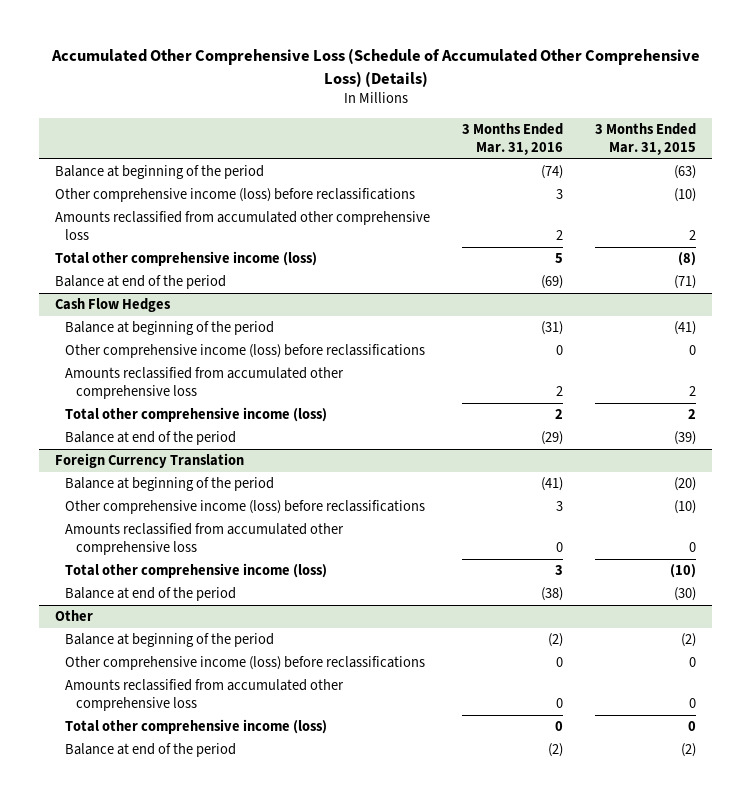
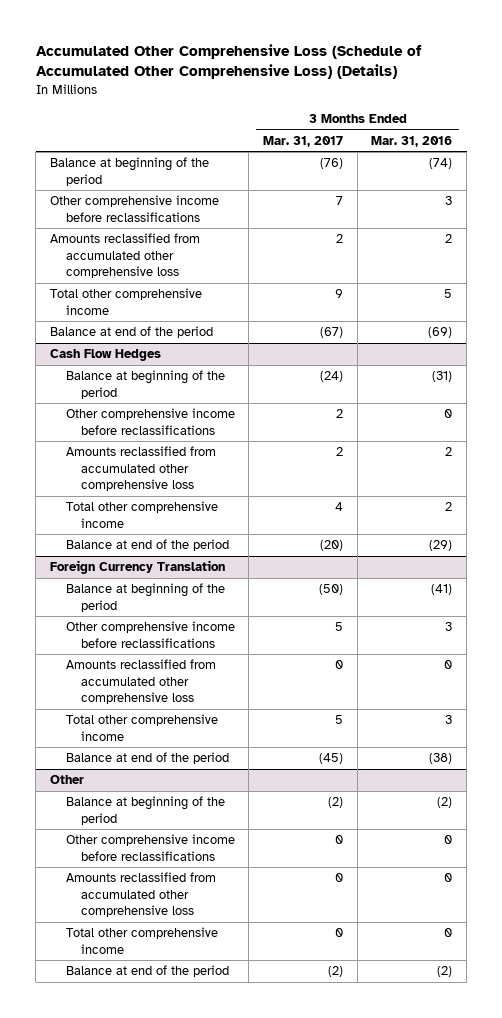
[595,123,697,155] 3 Months Ended Mar. 31, 2015 -> none
none -> [262,135,343,147] Mar. 31, 2017
[54,188,415,203] Other comprehensive income (loss) before reclassifications -> [49,195,219,222] Other comprehensive income before reclassifications
[54,251,317,267] Total other comprehensive income (loss) -> [49,288,202,315] Total other comprehensive income
[65,344,426,359] Other comprehensive income (loss) before reclassifications -> [65,408,235,435] Other comprehensive income before reclassifications
[65,407,328,423] Total other comprehensive income (loss) -> [65,501,218,528] Total other comprehensive income
[65,500,426,515] Other comprehensive income (loss) before reclassifications -> [65,621,235,648] Other comprehensive income before reclassifications
[65,563,328,579] Total other comprehensive income (loss) -> [65,714,218,741] Total other comprehensive income
[65,656,426,671] Other comprehensive income (loss) before reclassifications -> [65,834,235,861] Other comprehensive income before reclassifications
[65,719,328,735] Total other comprehensive income (loss) -> [65,927,218,954] Total other comprehensive income

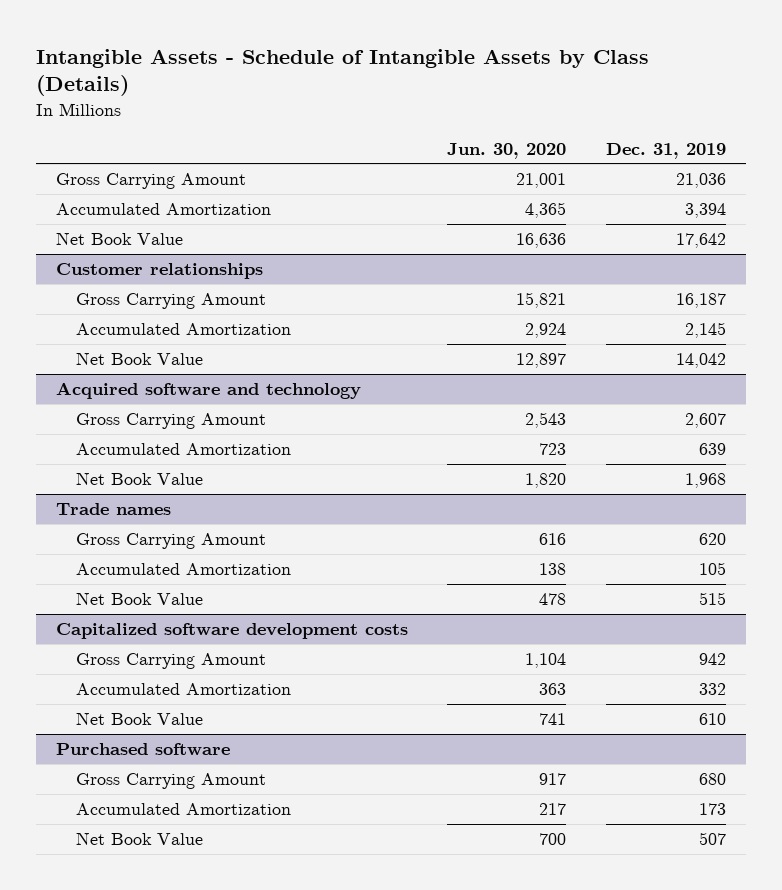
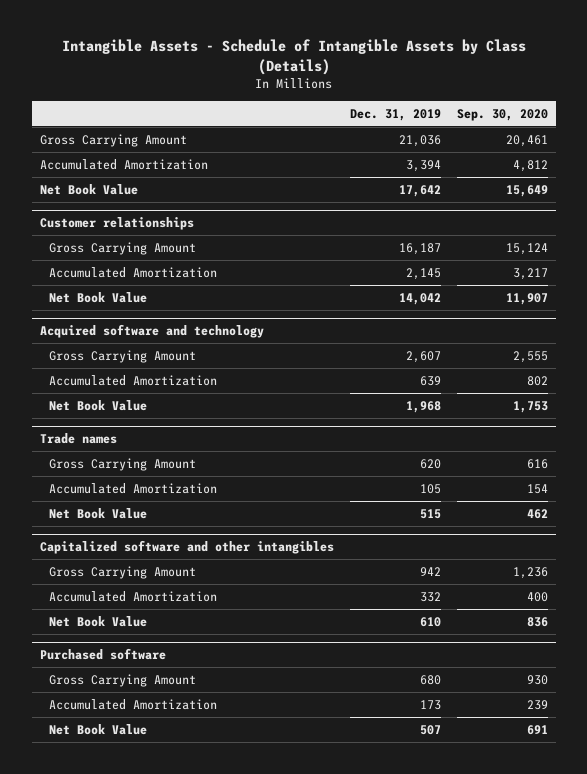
[447,142,567,159] Jun. 30, 2020 -> none
none -> [456,108,548,121] Sep. 30, 2020
[55,623,408,640] Capitalized software development costs -> [39,540,334,555] Capitalized software and other intangibles

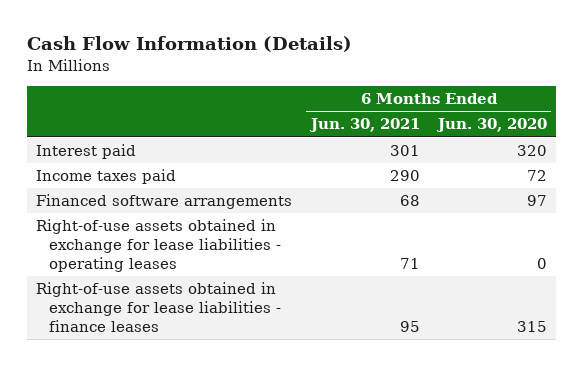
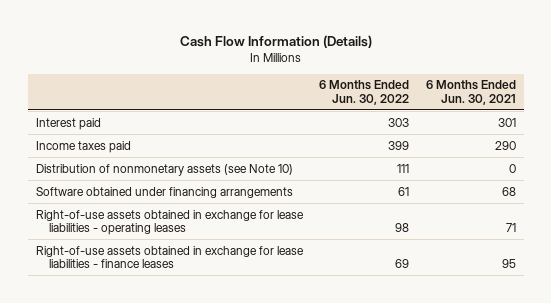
[435,118,547,133] Jun. 30, 2020 -> none
none -> [319,80,410,105] 6 Months Ended Jun. 30, 2022
none -> [35,163,293,176] Distribution of nonmonetary assets (see Note 10)
[36,194,293,210] Financed software arrangements -> [35,186,293,198] Software obtained under financing arrangements

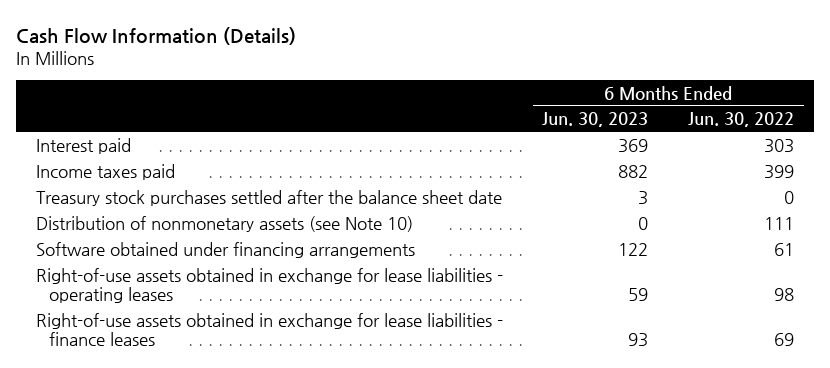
[425,80,516,105] 6 Months Ended Jun. 30, 2021 -> none
none -> [542,112,649,128] Jun. 30, 2023
none -> [36,189,503,206] Treasury stock purchases settled after the balance sheet date

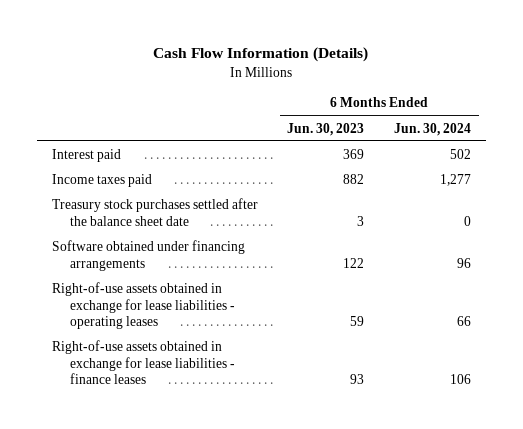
[687,112,794,128] Jun. 30, 2022 -> none
none -> [394,122,472,136] Jun. 30, 2024
[36,215,414,232] Distribution of nonmonetary assets (see Note 10) -> none

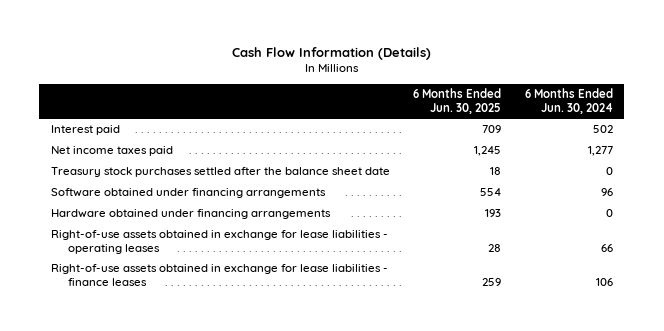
[287,122,365,136] Jun. 30, 2023 -> none
none -> [413,88,502,114] 6 Months Ended Jun. 30, 2025
[51,174,152,188] Income taxes paid -> [51,146,174,157] Net income taxes paid
none -> [51,209,332,220] Hardware obtained under financing arrangements

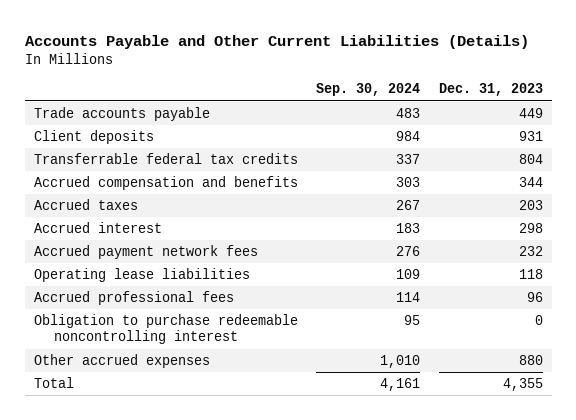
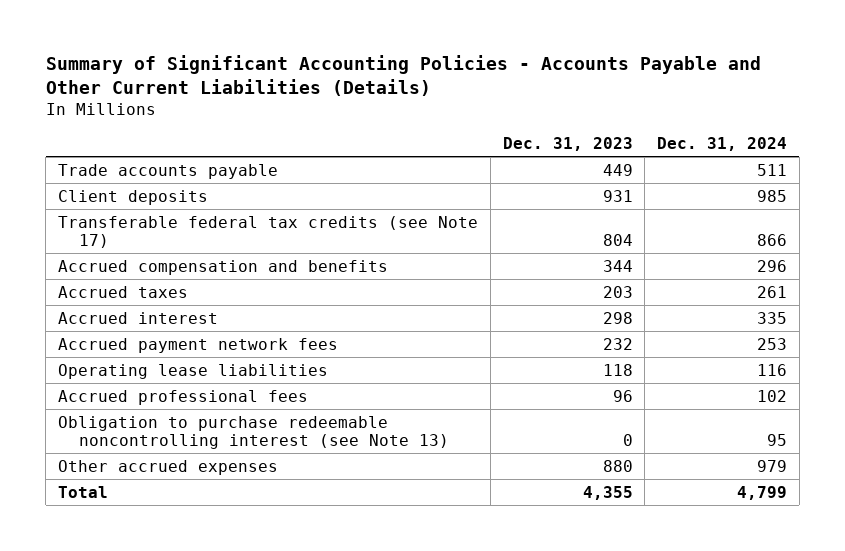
[24,34,529,49] Accounts Payable and Other Current Liabilities (Details) -> [45,54,761,96] Summary of Significant Accounting Policies - Accounts Payable and Other Current Liabilities (Details)
[316,83,421,97] Sep. 30, 2024 -> none
none -> [657,136,788,151] Dec. 31, 2024
[33,153,298,165] Transferrable federal tax credits -> none
none -> [58,215,479,248] Transferable federal tax credits (see Note 17)
[33,314,298,345] Obligation to purchase redeemable noncontrolling interest -> [58,415,450,449] Obligation to purchase redeemable noncontrolling interest (see Note 13)

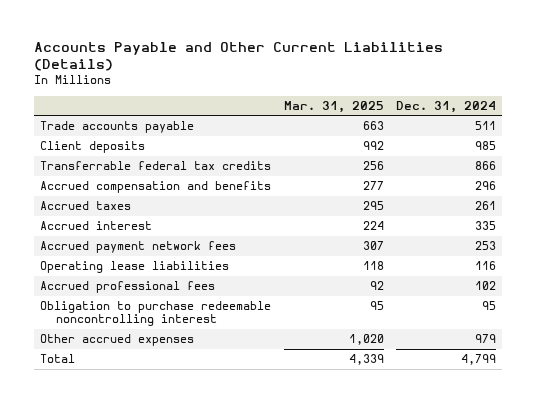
[45,54,761,96] Summary of Significant Accounting Policies - Accounts Payable and Other Current Liabilities (Details) -> [34,41,444,72] Accounts Payable and Other Current Liabilities (Details)
[502,136,633,151] Dec. 31, 2023 -> none
none -> [283,100,384,113] Mar. 31, 2025
[58,215,479,248] Transferable federal tax credits (see Note 17) -> [40,161,272,171] Transferrable federal tax credits
[58,415,450,449] Obligation to purchase redeemable noncontrolling interest (see Note 13) -> [40,301,272,327] Obligation to purchase redeemable noncontrolling interest

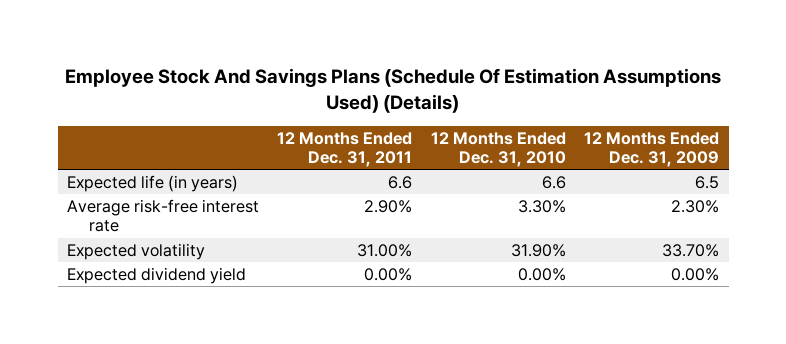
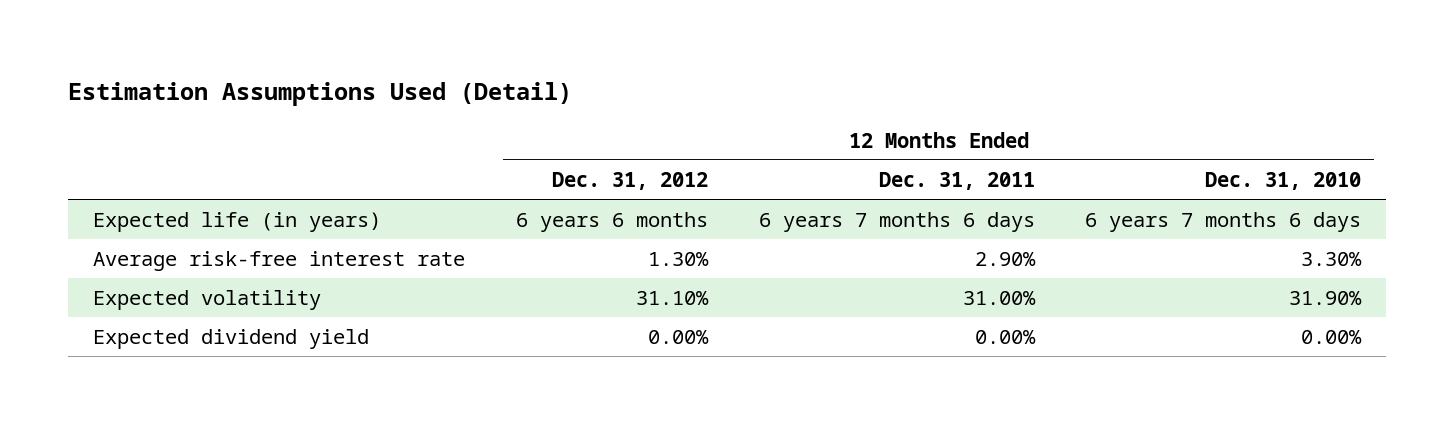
[65,68,722,114] Employee Stock And Savings Plans (Schedule Of Estimation Assumptions Used) (Details) -> [68,81,573,106] Estimation Assumptions Used (Detail)
[584,131,720,168] 12 Months Ended Dec. 31, 2009 -> none
none -> [551,171,708,190] Dec. 31, 2012
[388,175,413,189] 6.6 -> [758,212,1035,233] 6 years 7 months 6 days
[541,175,566,189] 6.6 -> [1085,212,1362,233] 6 years 7 months 6 days

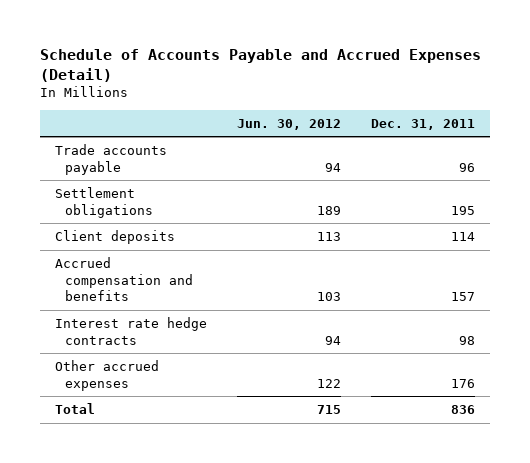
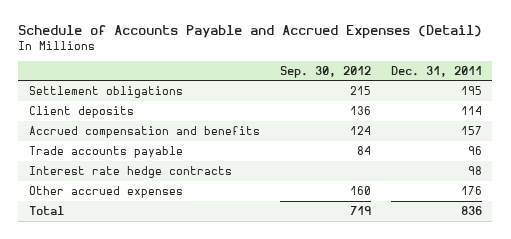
[236,118,341,130] Jun. 30, 2012 -> none
none -> [279,65,371,78] Sep. 30, 2012
[54,143,167,175] Trade accounts payable -> [28,145,183,158] Trade accounts payable

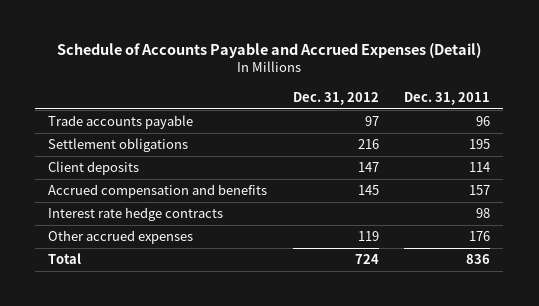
[279,65,371,78] Sep. 30, 2012 -> none
none -> [292,91,379,105] Dec. 31, 2012
[28,145,183,158] Trade accounts payable -> [48,115,194,130] Trade accounts payable

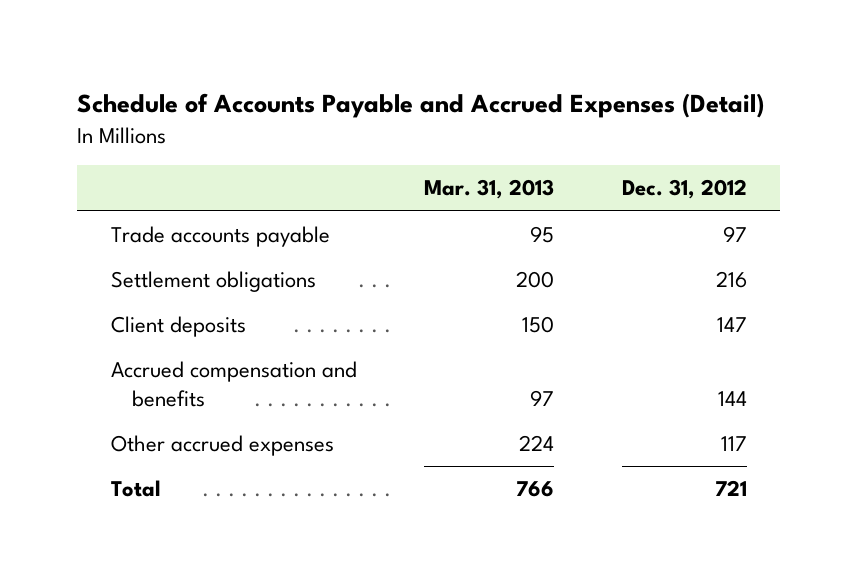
[404,91,491,105] Dec. 31, 2011 -> none
none -> [424,179,555,200] Mar. 31, 2013
[48,207,224,222] Interest rate hedge contracts -> none
[357,185,379,196] 145 -> [717,390,747,406] 144
[357,231,379,242] 119 -> [720,436,747,452] 117
[354,254,379,265] 724 -> [714,480,747,497] 721

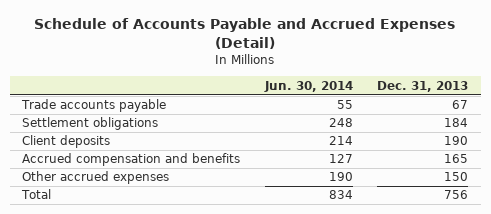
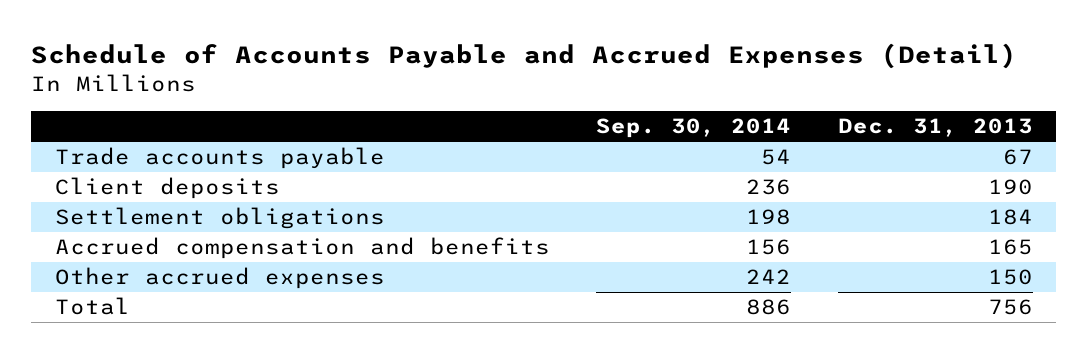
[263,80,353,92] Jun. 30, 2014 -> none
none -> [596,118,792,139] Sep. 30, 2014
[22,117,159,131] Settlement obligations -> [54,207,385,230] Settlement obligations

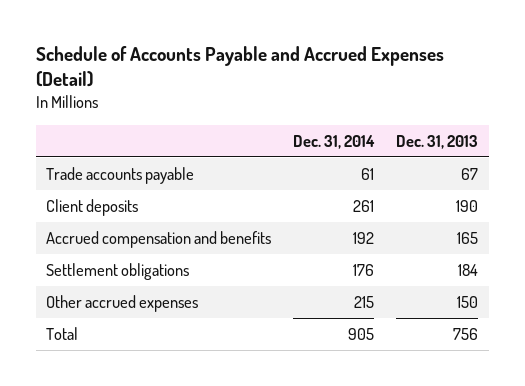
[596,118,792,139] Sep. 30, 2014 -> none
none -> [293,134,376,149] Dec. 31, 2014
[54,207,385,230] Settlement obligations -> [46,262,190,280] Settlement obligations

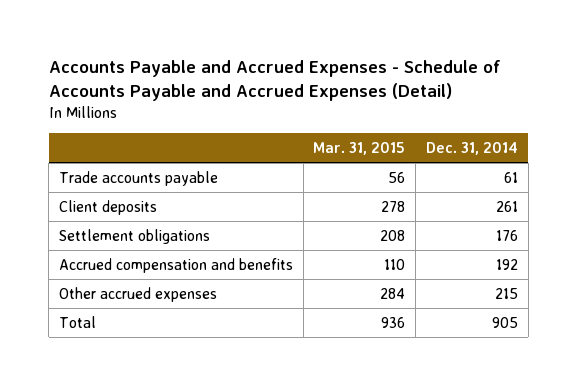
[35,45,444,88] Schedule of Accounts Payable and Accrued Expenses (Detail) -> [48,59,501,101] Accounts Payable and Accrued Expenses - Schedule of Accounts Payable and Accrued Expenses (Detail)
[396,134,479,149] Dec. 31, 2013 -> none
none -> [313,142,406,156] Mar. 31, 2015
[46,230,272,248] Accrued compensation and benefits -> [58,257,293,273] Accrued compensation and benefits

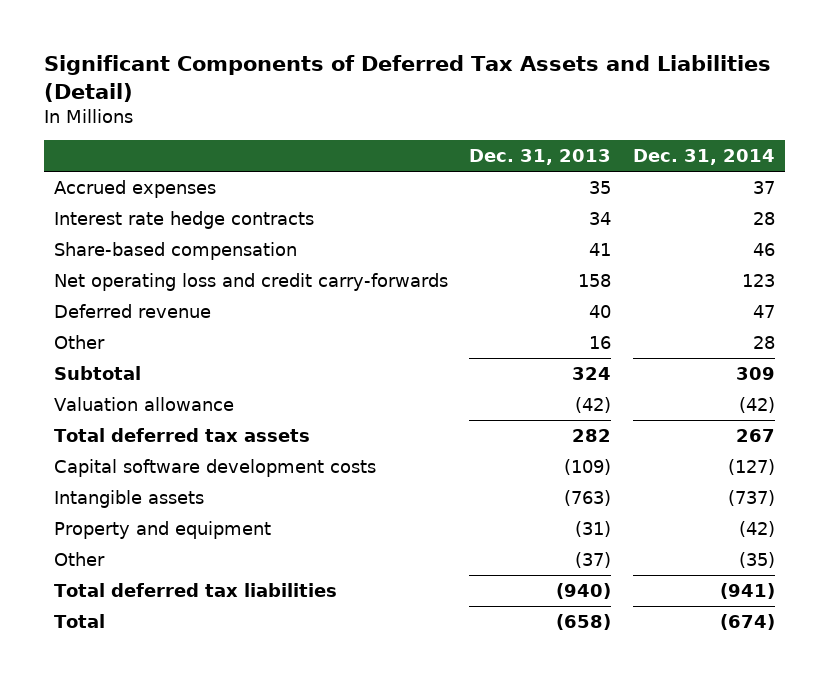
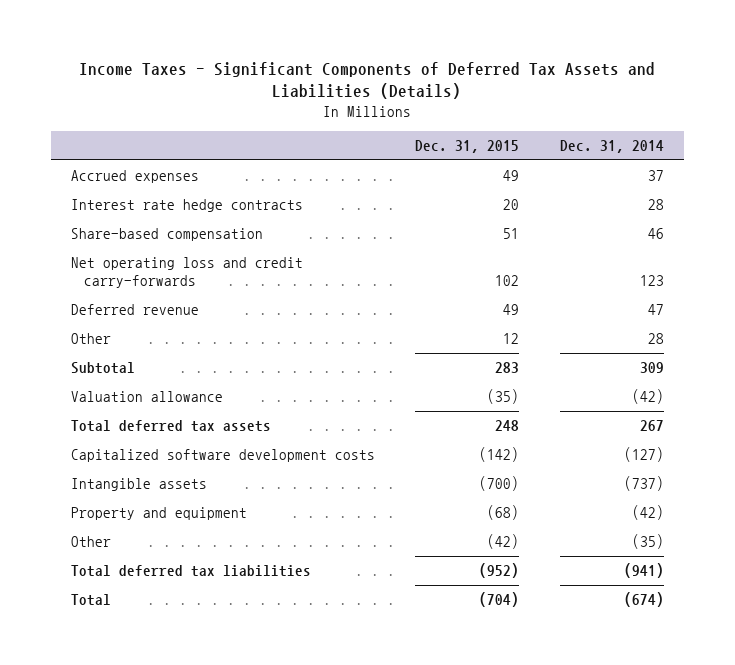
[43,55,771,102] Significant Components of Deferred Tax Assets and Liabilities (Detail) -> [79,61,656,100] Income Taxes - Significant Components of Deferred Tax Assets and Liabilities (Details)
[469,149,612,166] Dec. 31, 2013 -> none
none -> [415,139,520,153] Dec. 31, 2015
[54,458,377,477] Capital software development costs -> [70,449,375,463] Capitalized software development costs

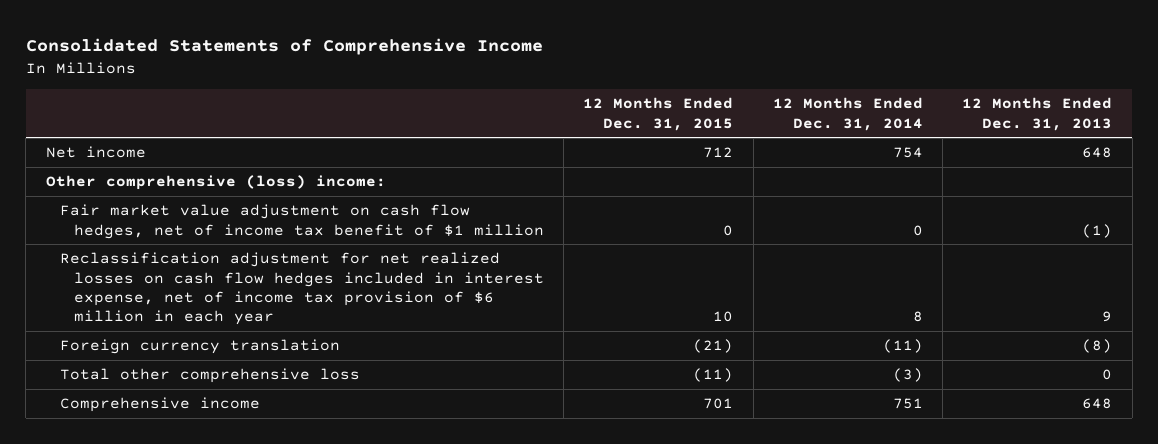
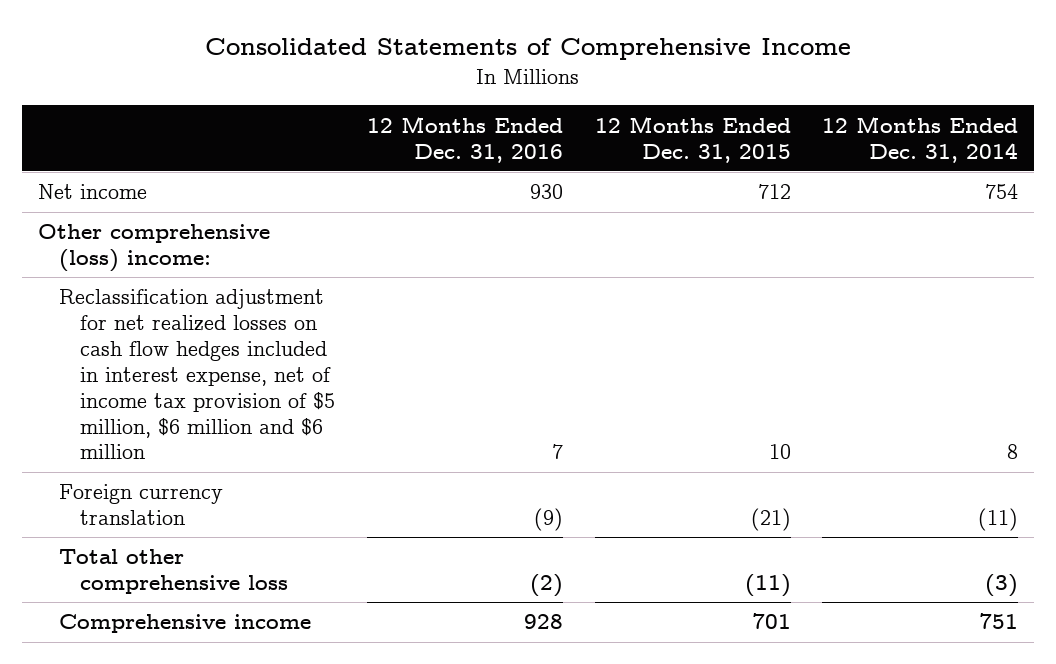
[962,97,1113,131] 12 Months Ended Dec. 31, 2013 -> none
none -> [367,115,564,163] 12 Months Ended Dec. 31, 2016
[59,204,544,239] Fair market value adjustment on cash flow hedges, net of income tax benefit of $1 million -> none
[59,252,544,326] Reclassification adjustment for net realized losses on cash flow hedges included in interest expense, net of income tax provision of $6 million in each year -> [59,289,336,460] Reclassification adjustment for net realized losses on cash flow hedges included in interest expense, net of income tax provision of $5 million, $6 million and $6 million

